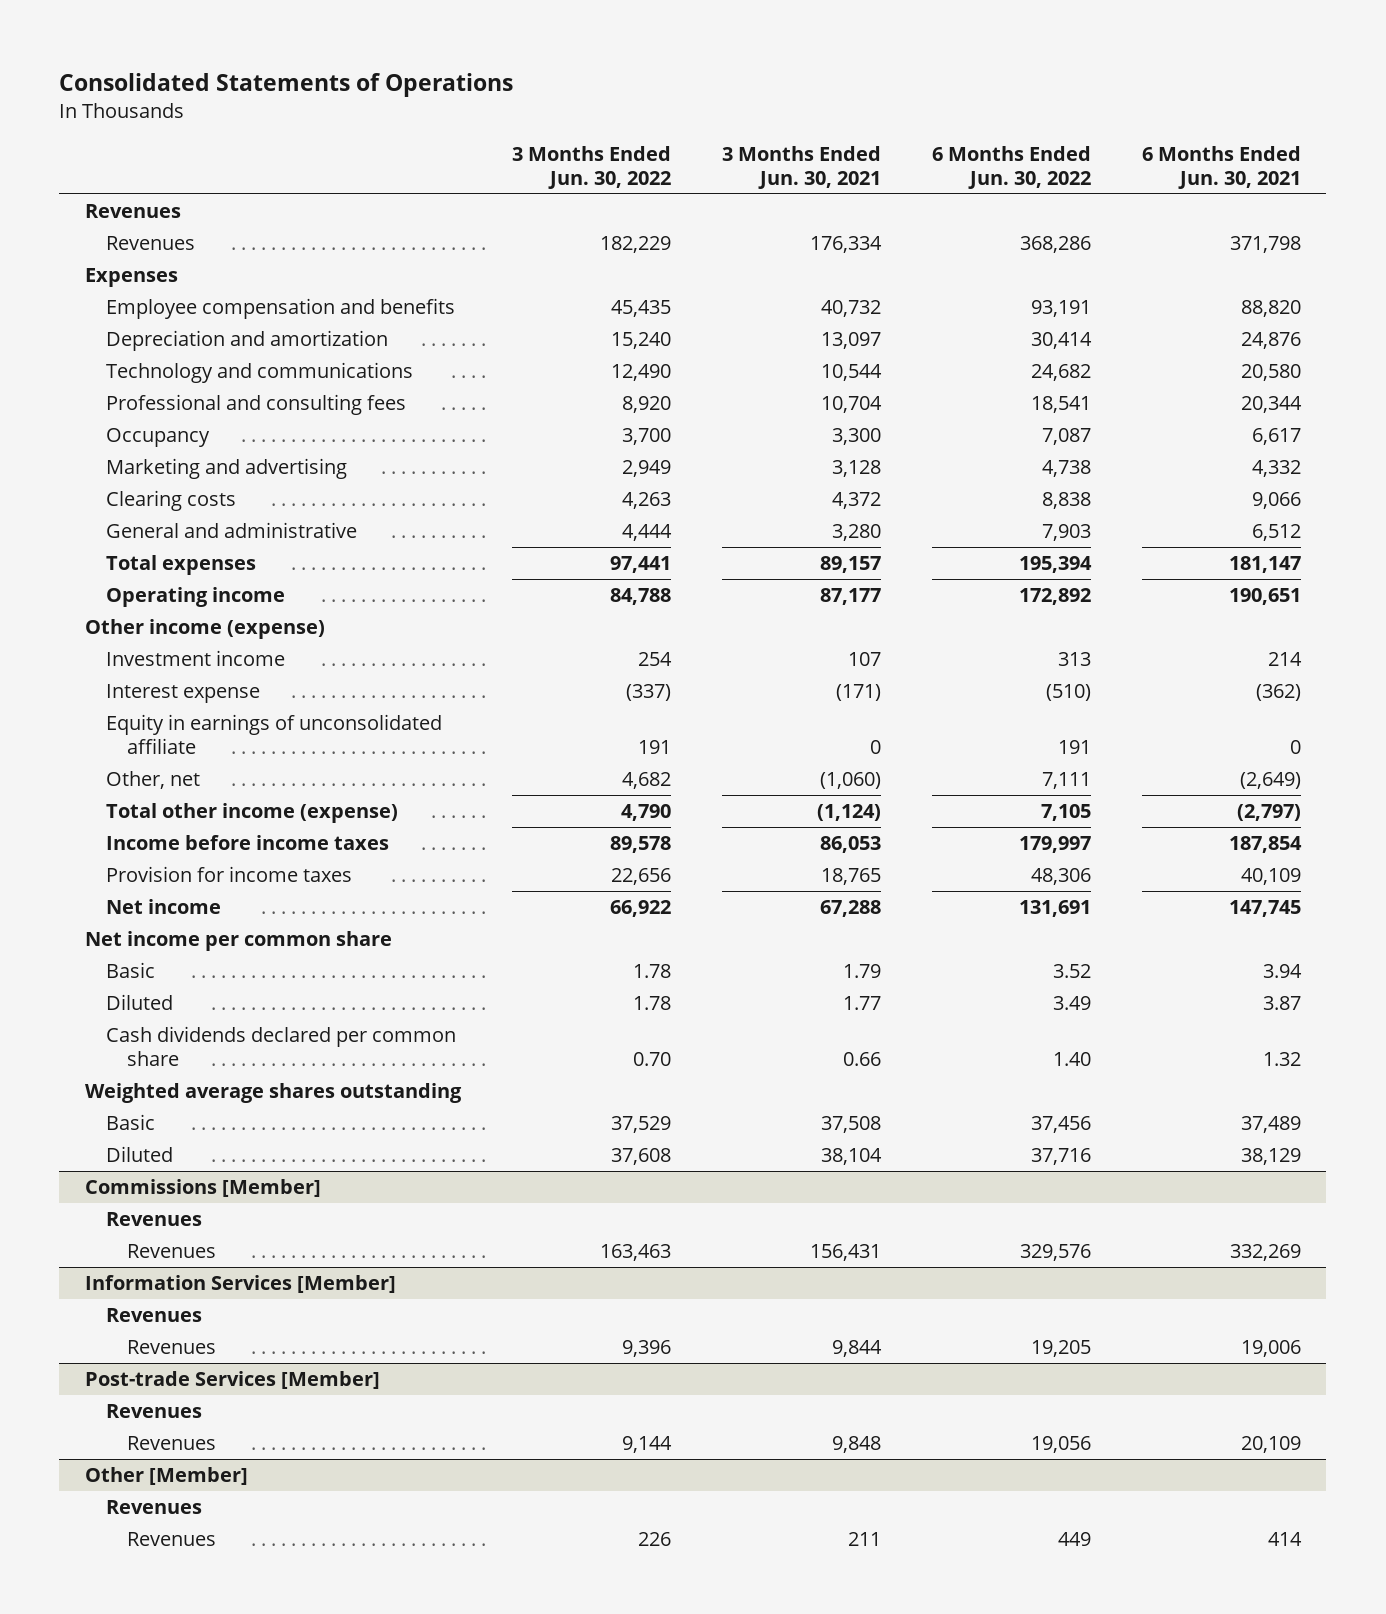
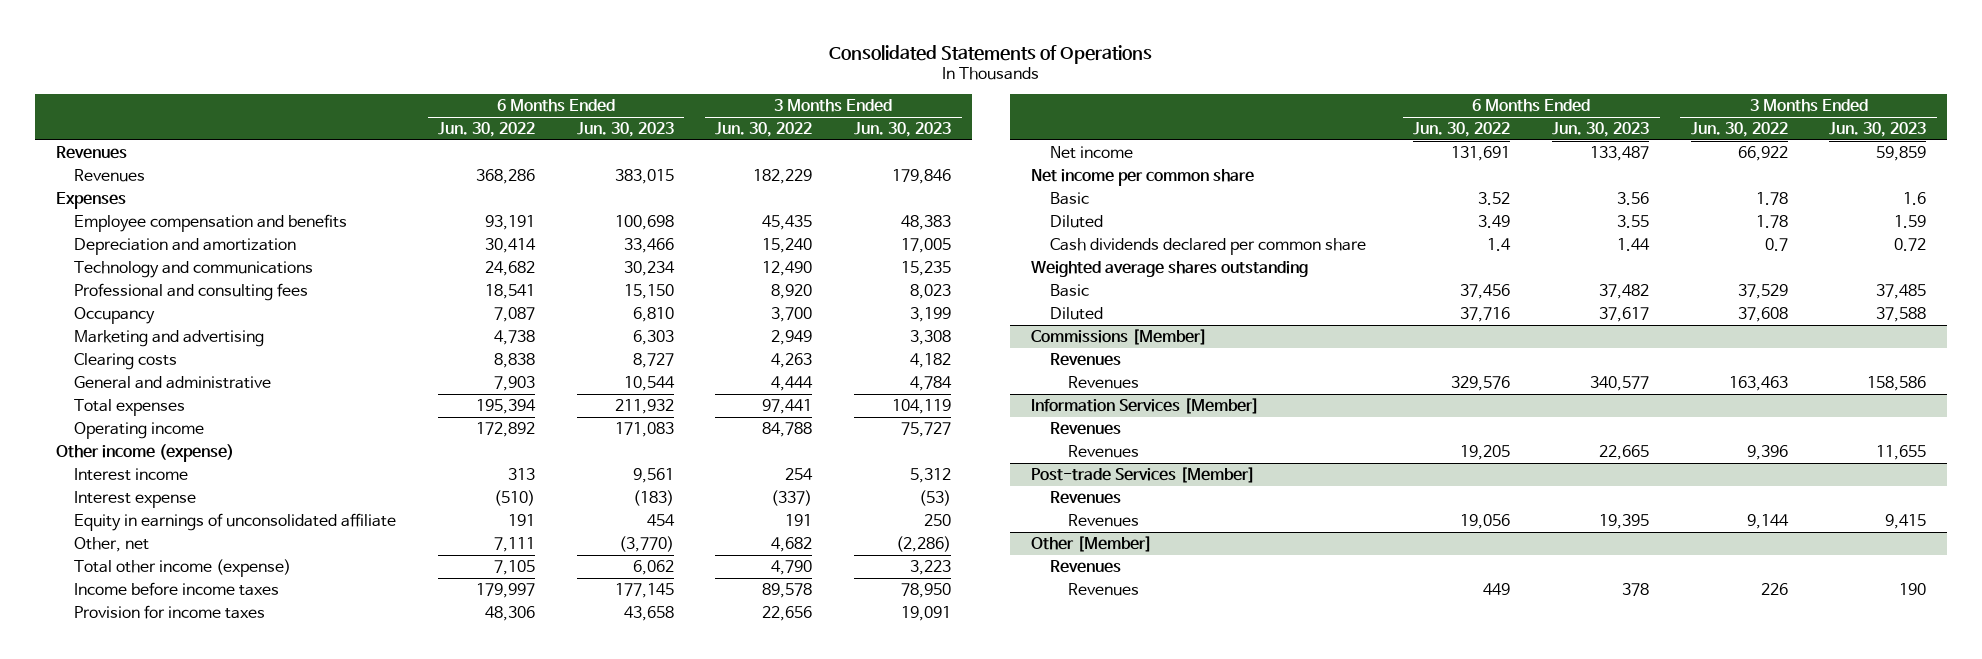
[721,146,881,189] 3 Months Ended Jun. 30, 2021 -> none
[1141,146,1301,189] 6 Months Ended Jun. 30, 2021 -> none
none -> [576,121,674,137] Jun. 30, 2023
none -> [854,121,952,137] Jun. 30, 2023
[106,650,286,667] Investment income -> [74,467,189,481] Interest income
[632,1051,671,1066] 0.70 -> [1764,237,1788,251] 0.7
[1052,1051,1091,1066] 1.40 -> [1487,237,1512,251] 1.4

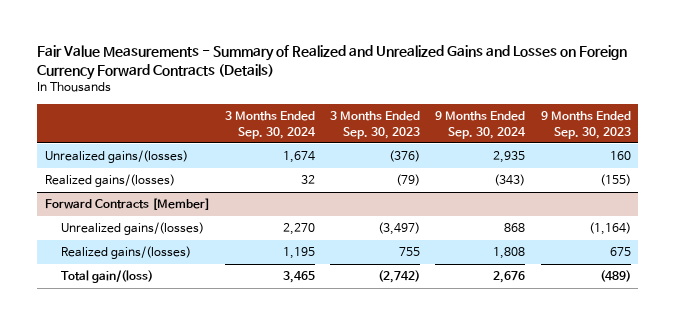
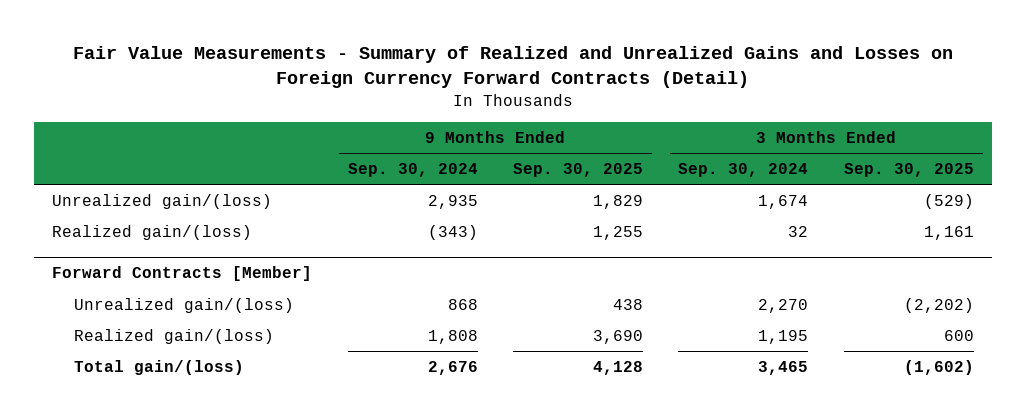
[36,44,627,80] Fair Value Measurements - Summary of Realized and Unrealized Gains and Losses on Foreign Currency Forward Contracts (Details) -> [73,46,954,89] Fair Value Measurements - Summary of Realized and Unrealized Gains and Losses on Foreign Currency Forward Contracts (Detail)
[330,110,421,139] 3 Months Ended Sep. 30, 2023 -> none
[540,110,631,139] 9 Months Ended Sep. 30, 2023 -> none
none -> [513,162,644,177] Sep. 30, 2025
none -> [843,162,974,177] Sep. 30, 2025
[44,150,188,164] Unrealized gains/(losses) -> [52,193,273,209] Unrealized gain/(loss)
[44,174,175,188] Realized gains/(losses) -> [52,224,253,240] Realized gain/(loss)
[61,222,205,236] Unrealized gains/(losses) -> [73,297,294,313] Unrealized gain/(loss)
[61,246,192,260] Realized gains/(losses) -> [73,328,274,344] Realized gain/(loss)

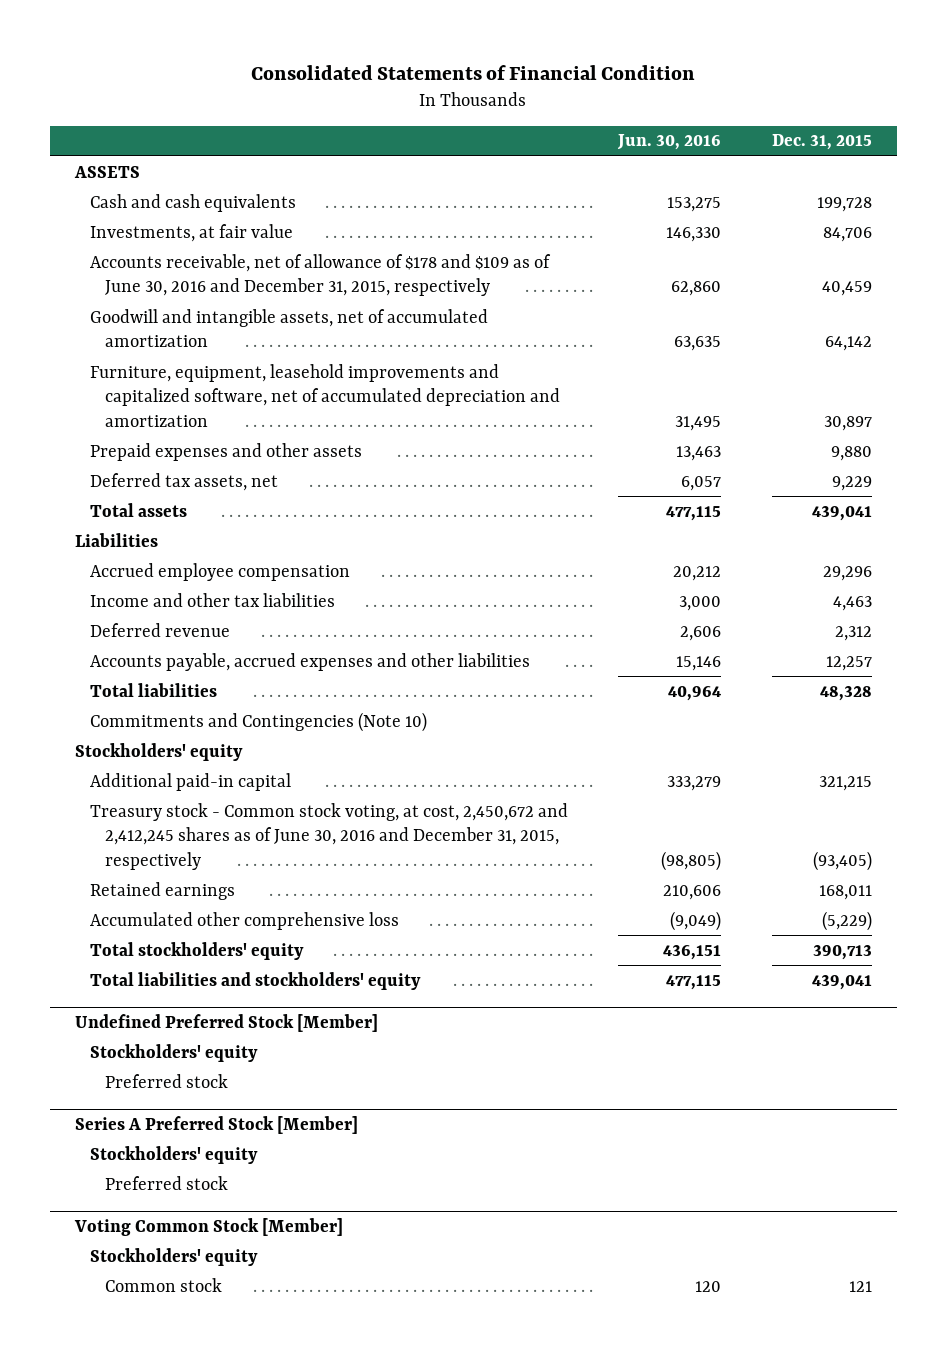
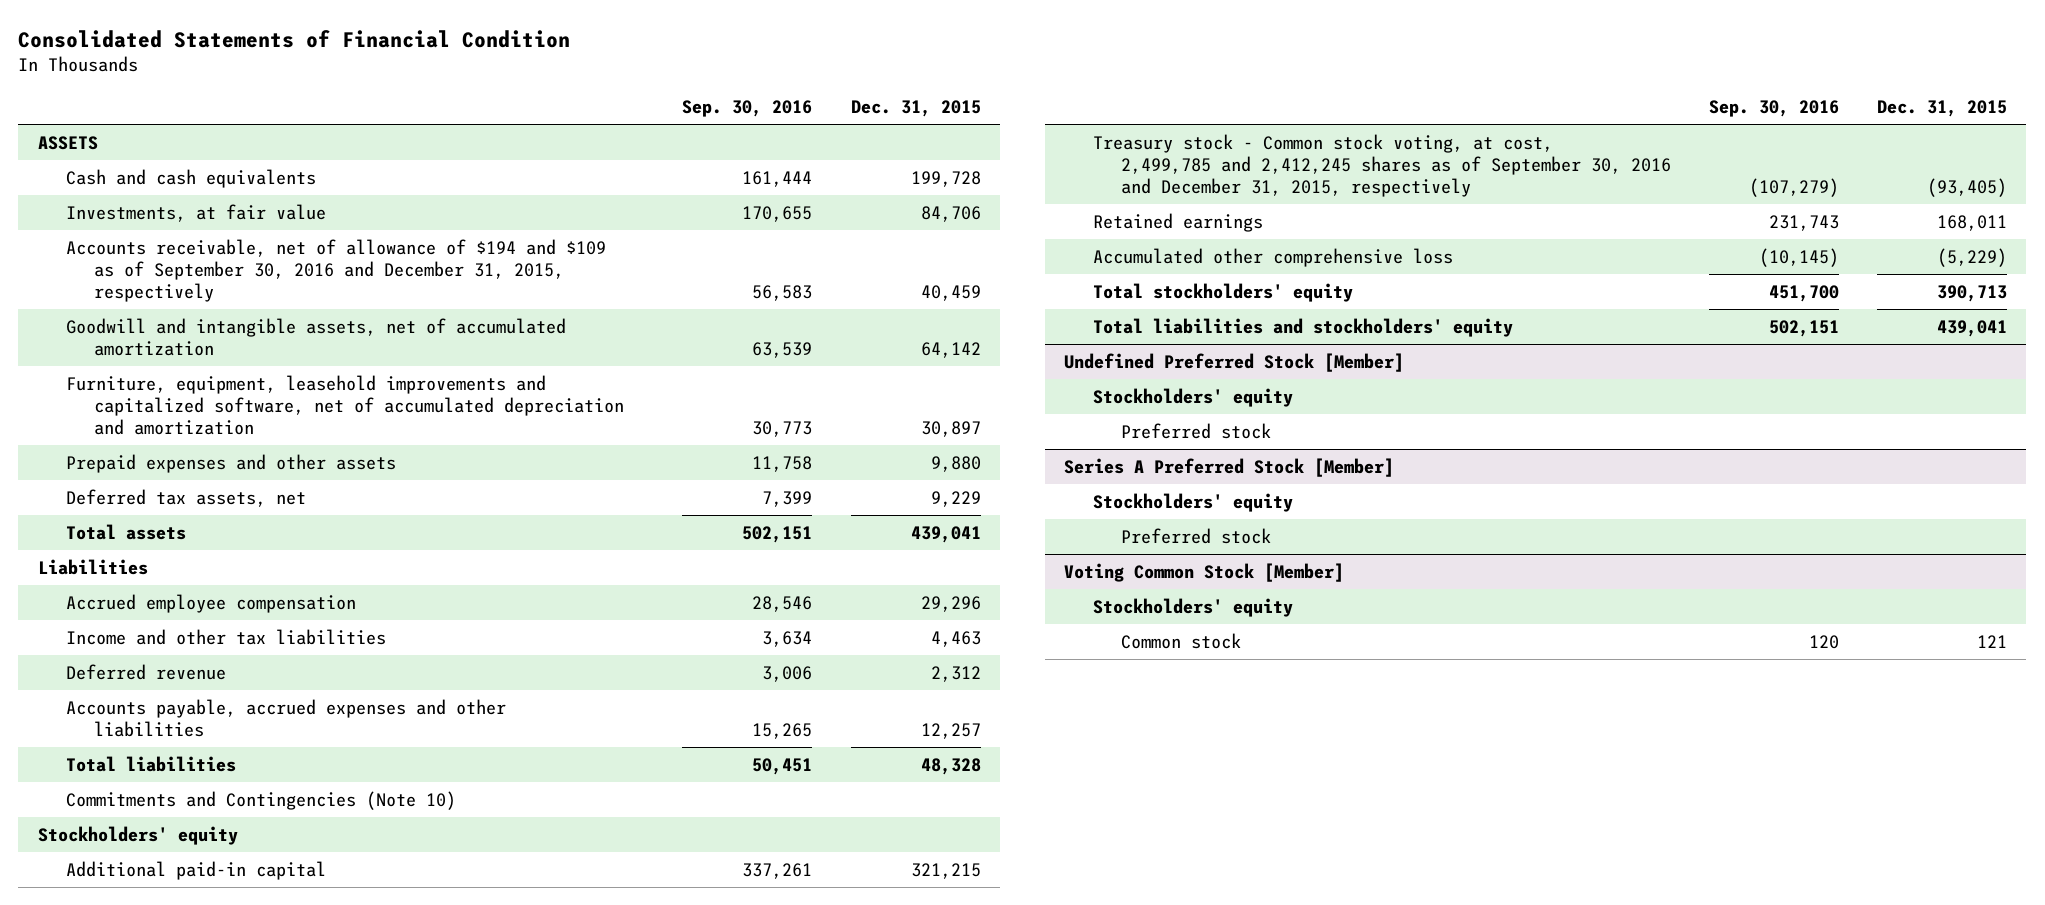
[617,134,722,151] Jun. 30, 2016 -> none
none -> [682,100,813,118] Sep. 30, 2016
[90,253,552,297] Accounts receivable, net of allowance of $178 and $109 as of June 30, 2016 and December 31, 2015, respectively -> [65,238,606,302] Accounts receivable, net of allowance of $194 and $109 as of September 30, 2016 and December 31, 2015, respectively
[90,802,569,870] Treasury stock - Common stock voting, at cost, 2,450,672 and 2,412,245 shares as of June 30, 2016 and December 31, 2015, respectively -> [1092,133,1671,197] Treasury stock - Common stock voting, at cost, 2,499,785 and 2,412,245 shares as of September 30, 2016 and December 31, 2015, respectively

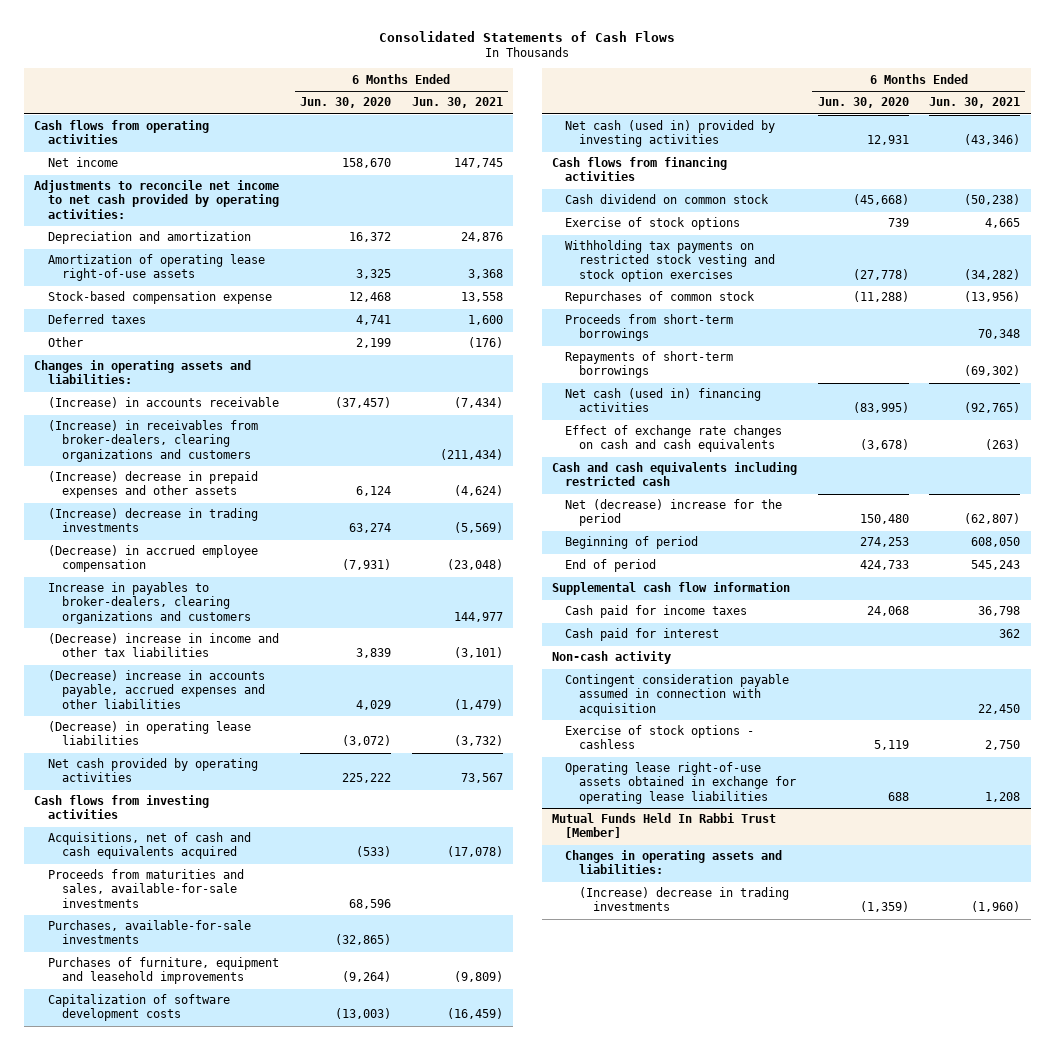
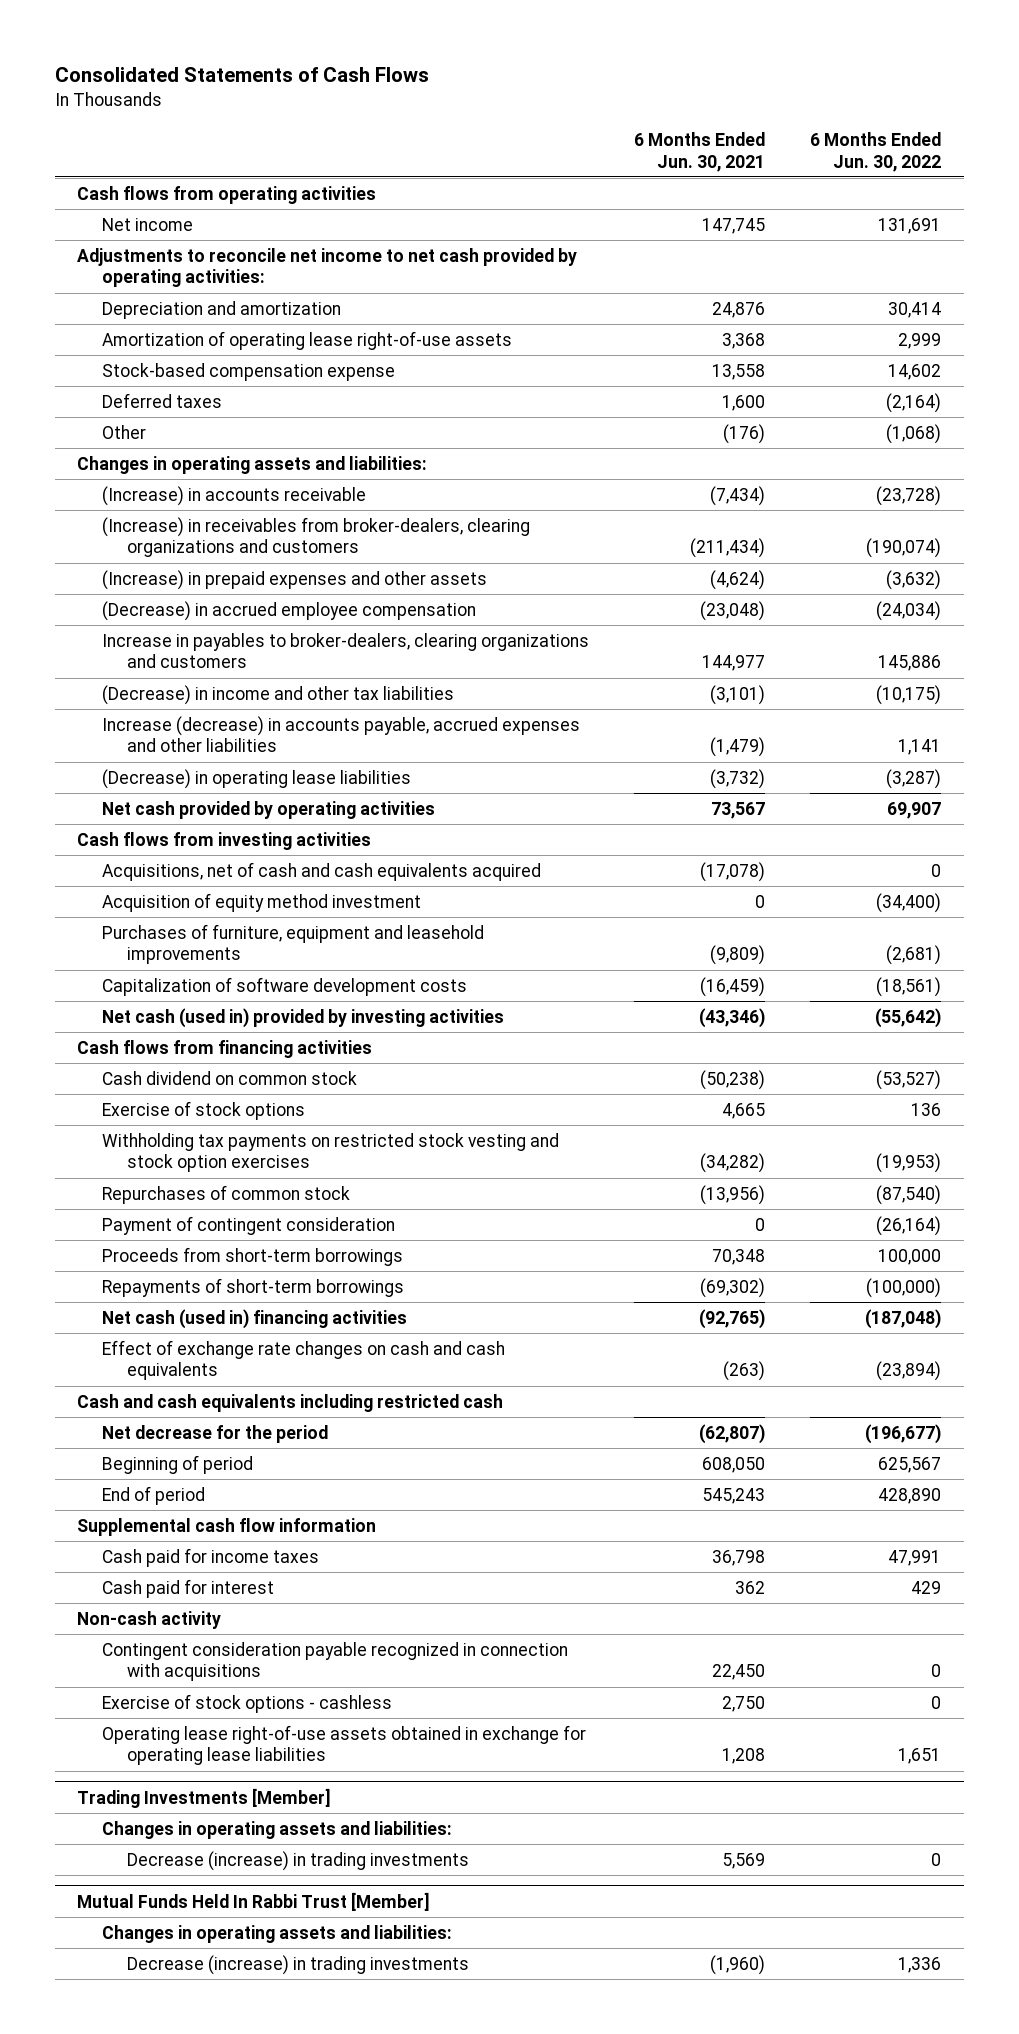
[299,97,391,109] Jun. 30, 2020 -> none
none -> [810,131,942,172] 6 Months Ended Jun. 30, 2022
[47,508,258,533] (Increase) decrease in trading investments -> none
[47,471,258,499] (Increase) decrease in prepaid expenses and other assets -> [102,569,488,590] (Increase) in prepaid expenses and other assets
[47,633,279,658] (Decrease) increase in income and other tax liabilities -> [102,684,455,705] (Decrease) in income and other tax liabilities
[47,670,265,709] (Decrease) increase in accounts payable, accrued expenses and other liabilities -> [102,715,581,753] Increase (decrease) in accounts payable, accrued expenses and other liabilities
[47,869,244,908] Proceeds from maturities and sales, available-for-sale investments -> none
[47,920,251,945] Purchases, available-for-sale investments -> none
none -> [102,892,422,912] Acquisition of equity method investment
none -> [102,1215,396,1235] Payment of contingent consideration
[565,499,783,527] Net (decrease) increase for the period -> [102,1424,329,1443] Net decrease for the period
[565,674,790,716] Contingent consideration payable assumed in connection with acquisition -> [102,1641,569,1682] Contingent consideration payable recognized in connection with acquisitions
none -> [77,1787,332,1808] Trading Investments [Member]
none -> [102,1820,453,1839] Changes in operating assets and liabilities:
none -> [127,1850,470,1871] Decrease (increase) in trading investments
[579,887,790,912] (Increase) decrease in trading investments -> [127,1954,470,1975] Decrease (increase) in trading investments

